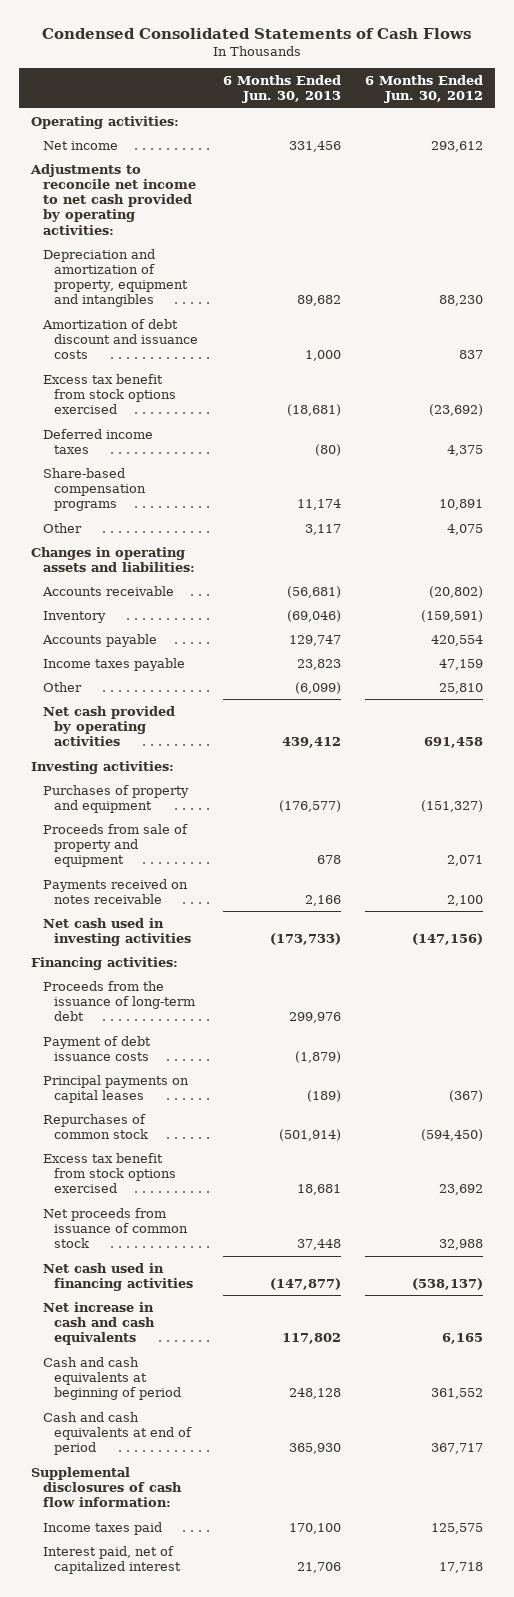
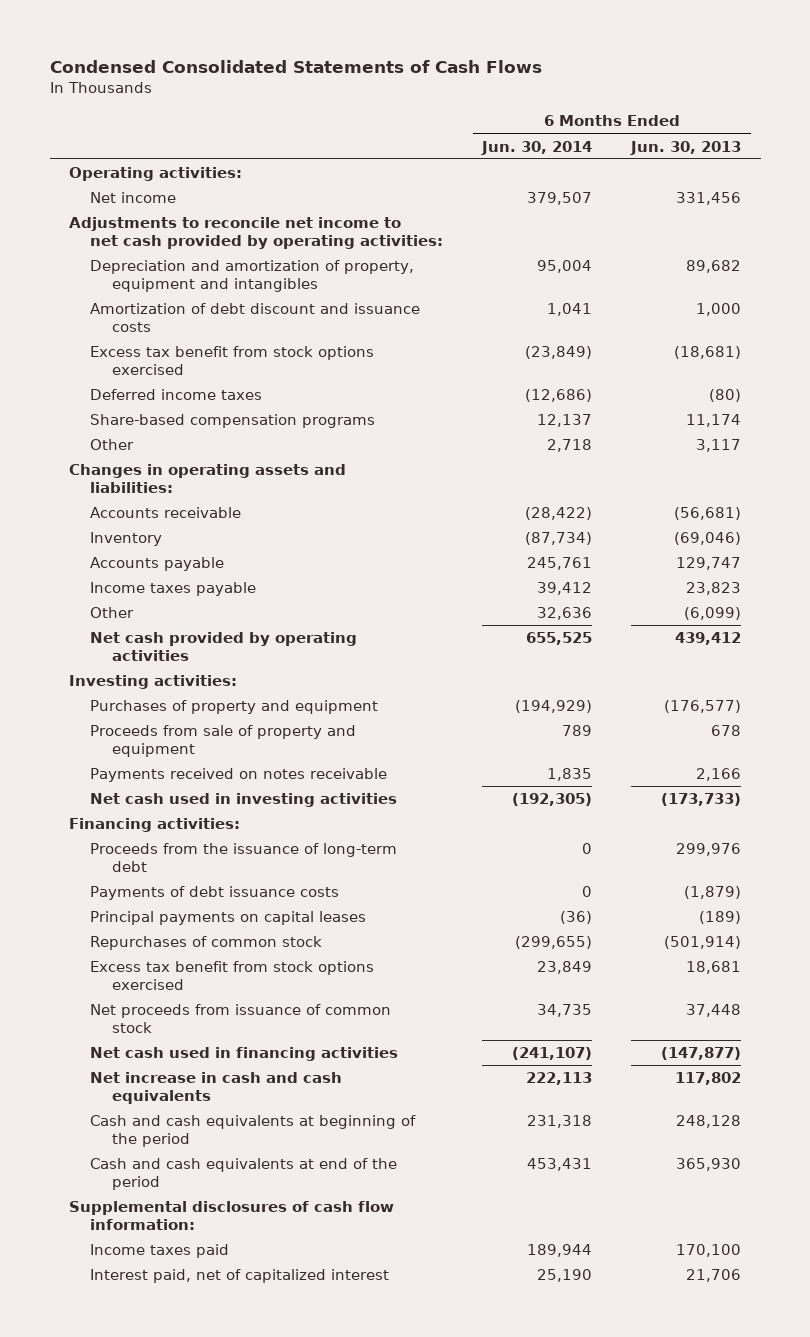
[365,75,484,104] 6 Months Ended Jun. 30, 2012 -> none
none -> [481,140,593,155] Jun. 30, 2014
[42,1035,151,1061] Payment of debt issuance costs -> [90,886,340,901] Payments of debt issuance costs
[42,1356,182,1401] Cash and cash equivalents at beginning of period -> [90,1115,417,1147] Cash and cash equivalents at beginning of the period
[42,1411,193,1456] Cash and cash equivalents at end of period -> [90,1158,398,1190] Cash and cash equivalents at end of the period

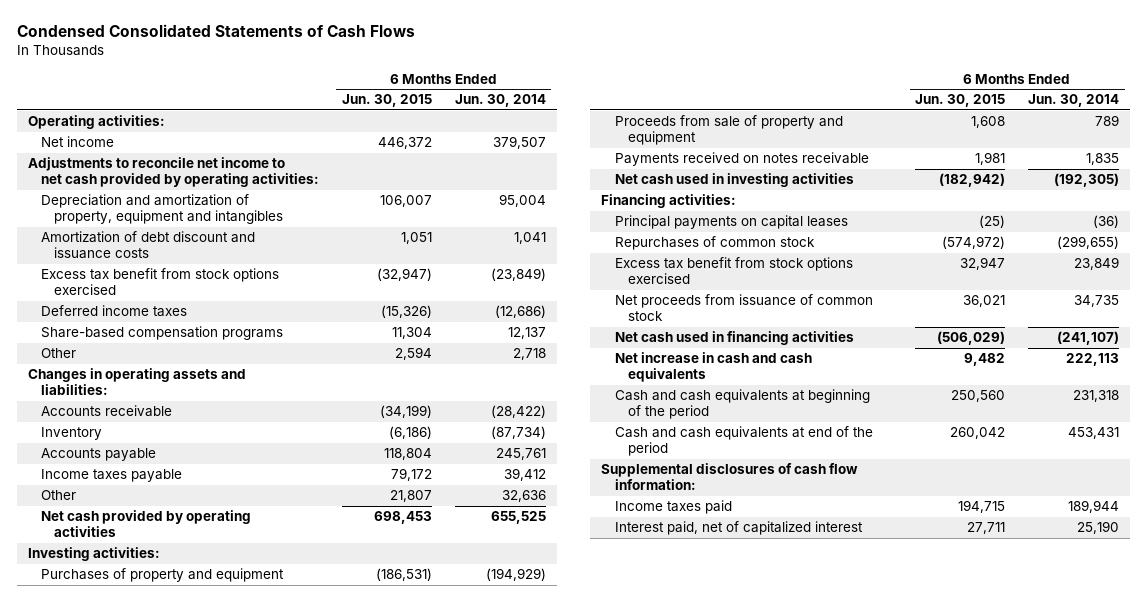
[630,140,742,155] Jun. 30, 2013 -> none
none -> [341,94,432,108] Jun. 30, 2015
[90,843,398,872] Proceeds from the issuance of long-term debt -> none
[90,886,340,901] Payments of debt issuance costs -> none

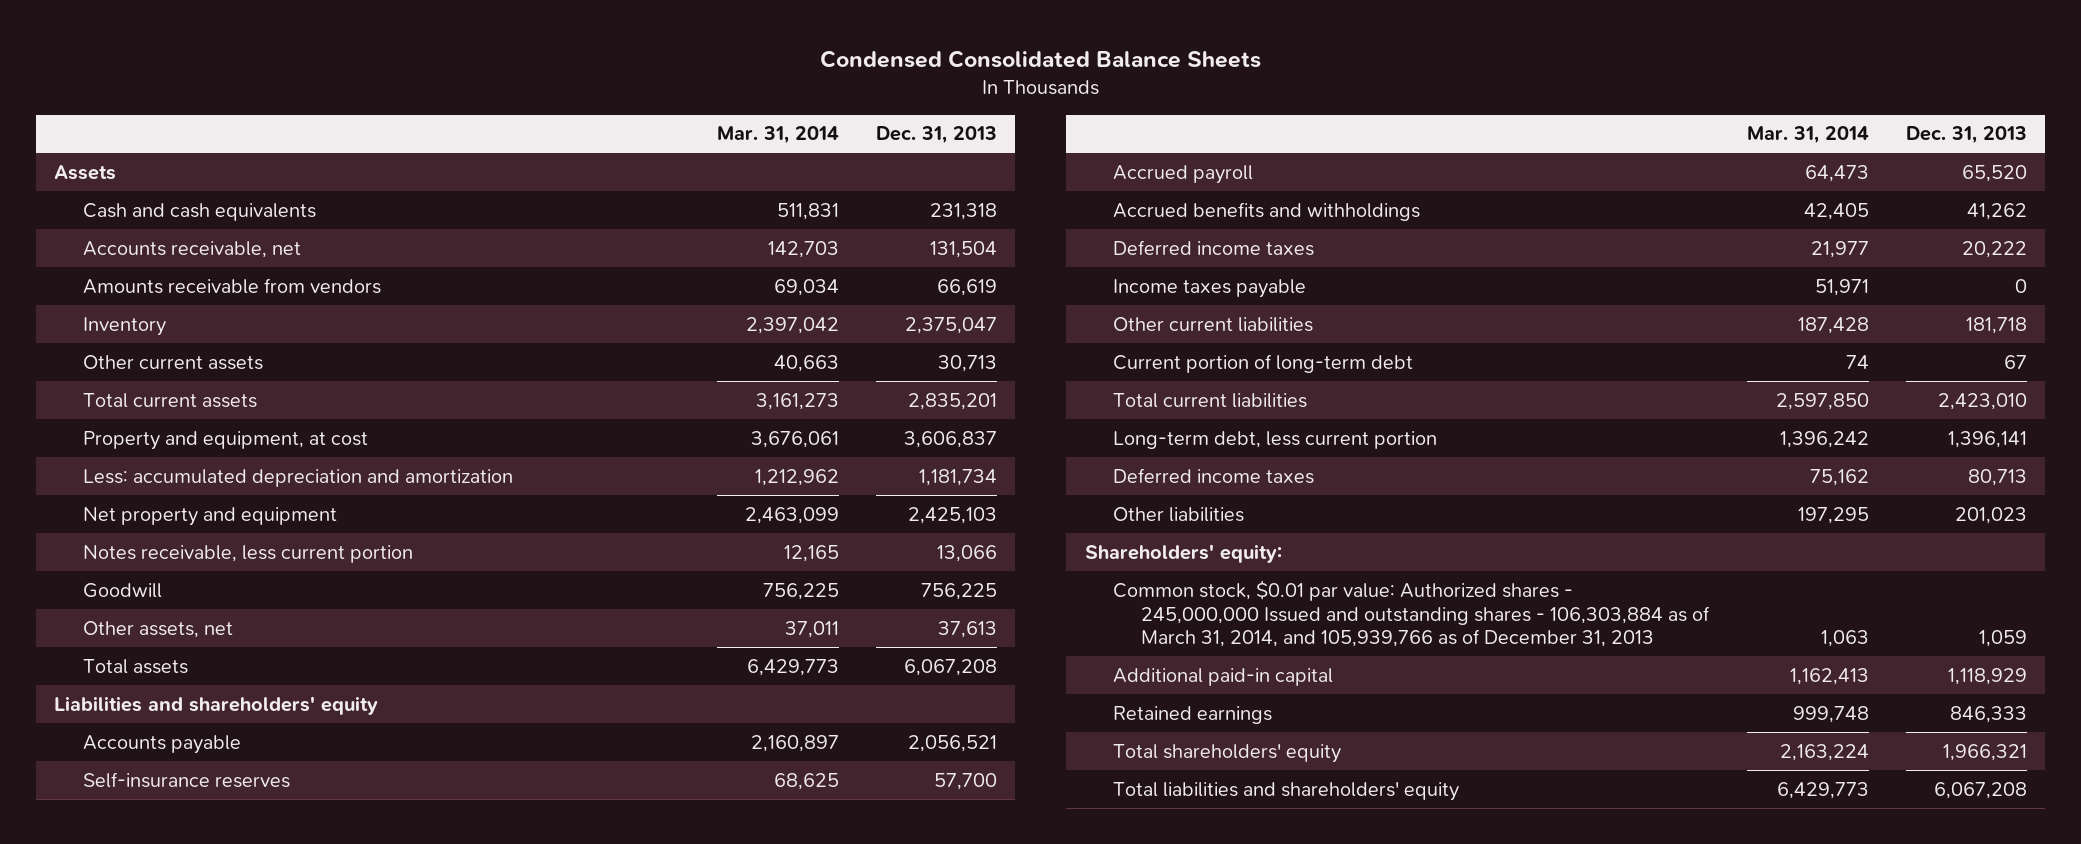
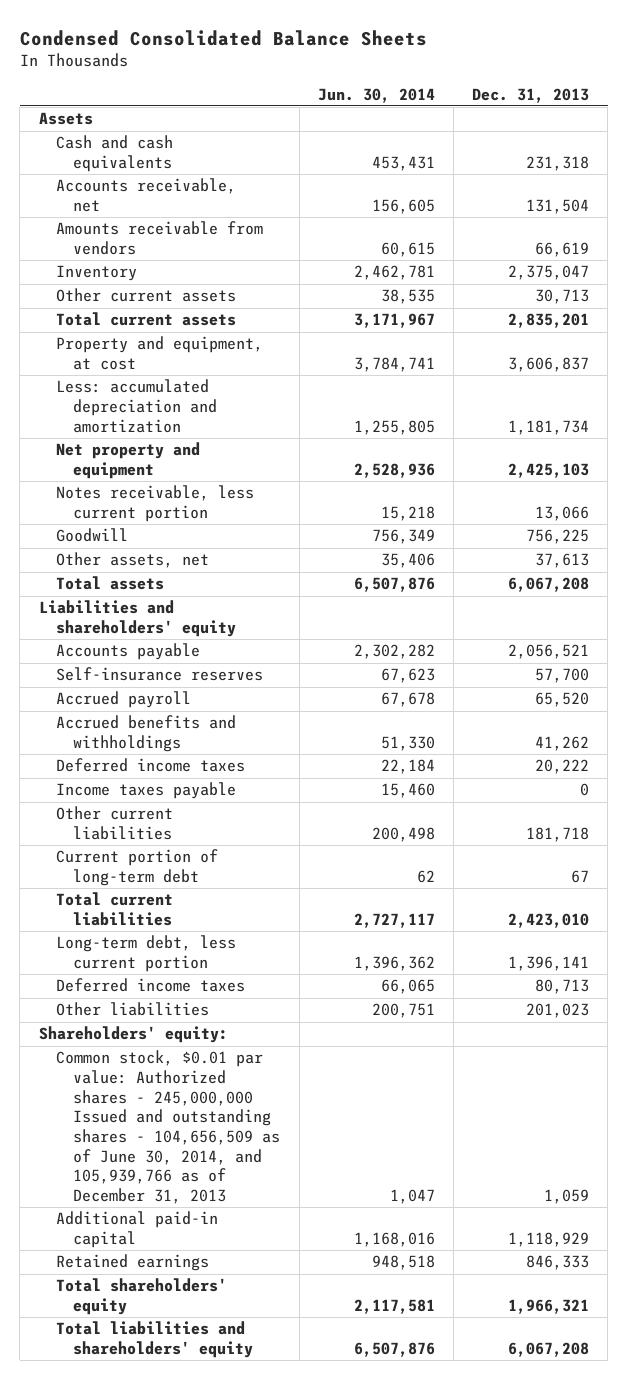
[716,126,839,145] Mar. 31, 2014 -> none
none -> [317,87,435,103] Jun. 30, 2014
[1112,579,1711,648] Common stock, $0.01 par value: Authorized shares - 245,000,000 Issued and outstanding shares - 106,303,884 as of March 31, 2014, and 105,939,766 as of December 31, 2013 -> [55,1050,281,1204] Common stock, $0.01 par value: Authorized shares - 245,000,000 Issued and outstanding shares - 104,656,509 as of June 30, 2014, and 105,939,766 as of December 31, 2013

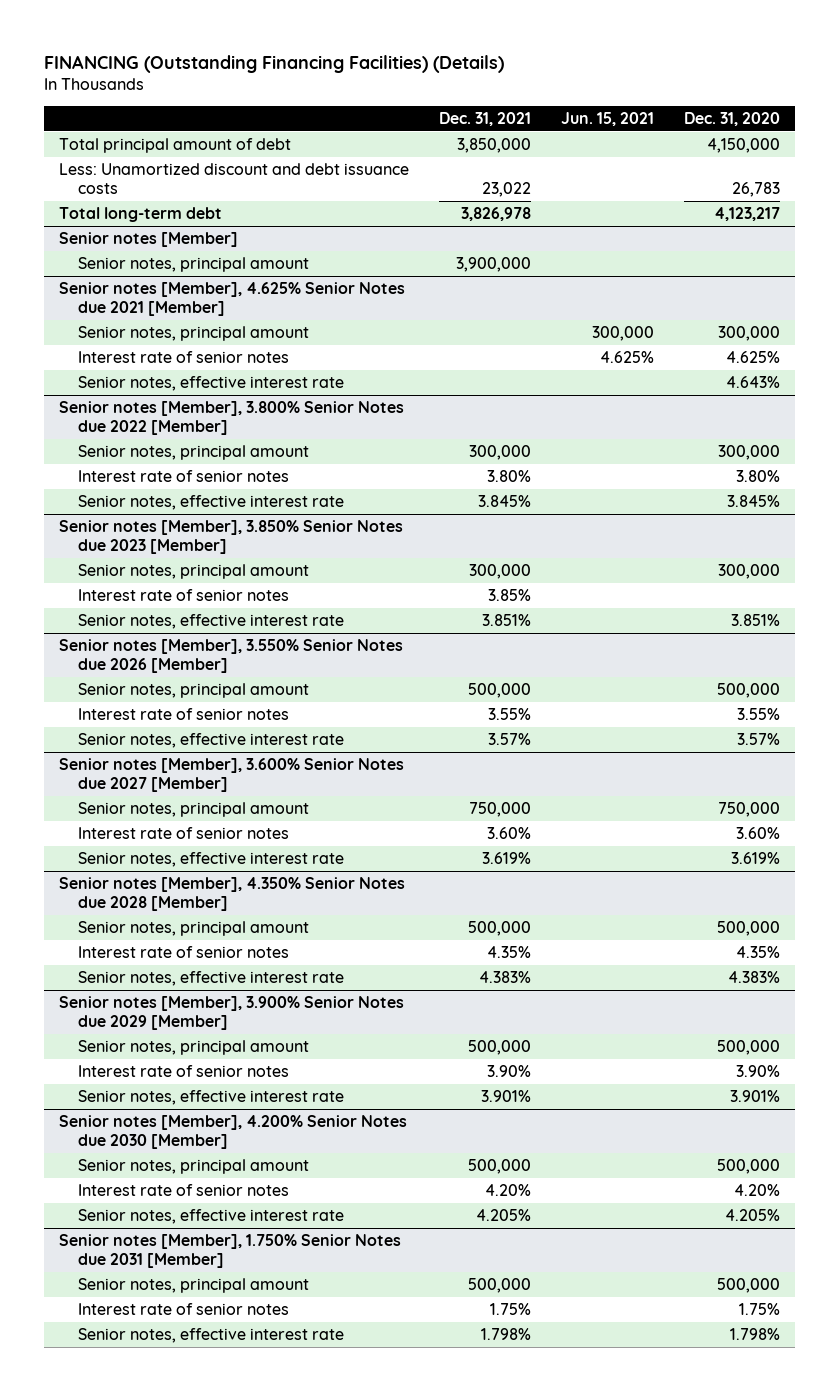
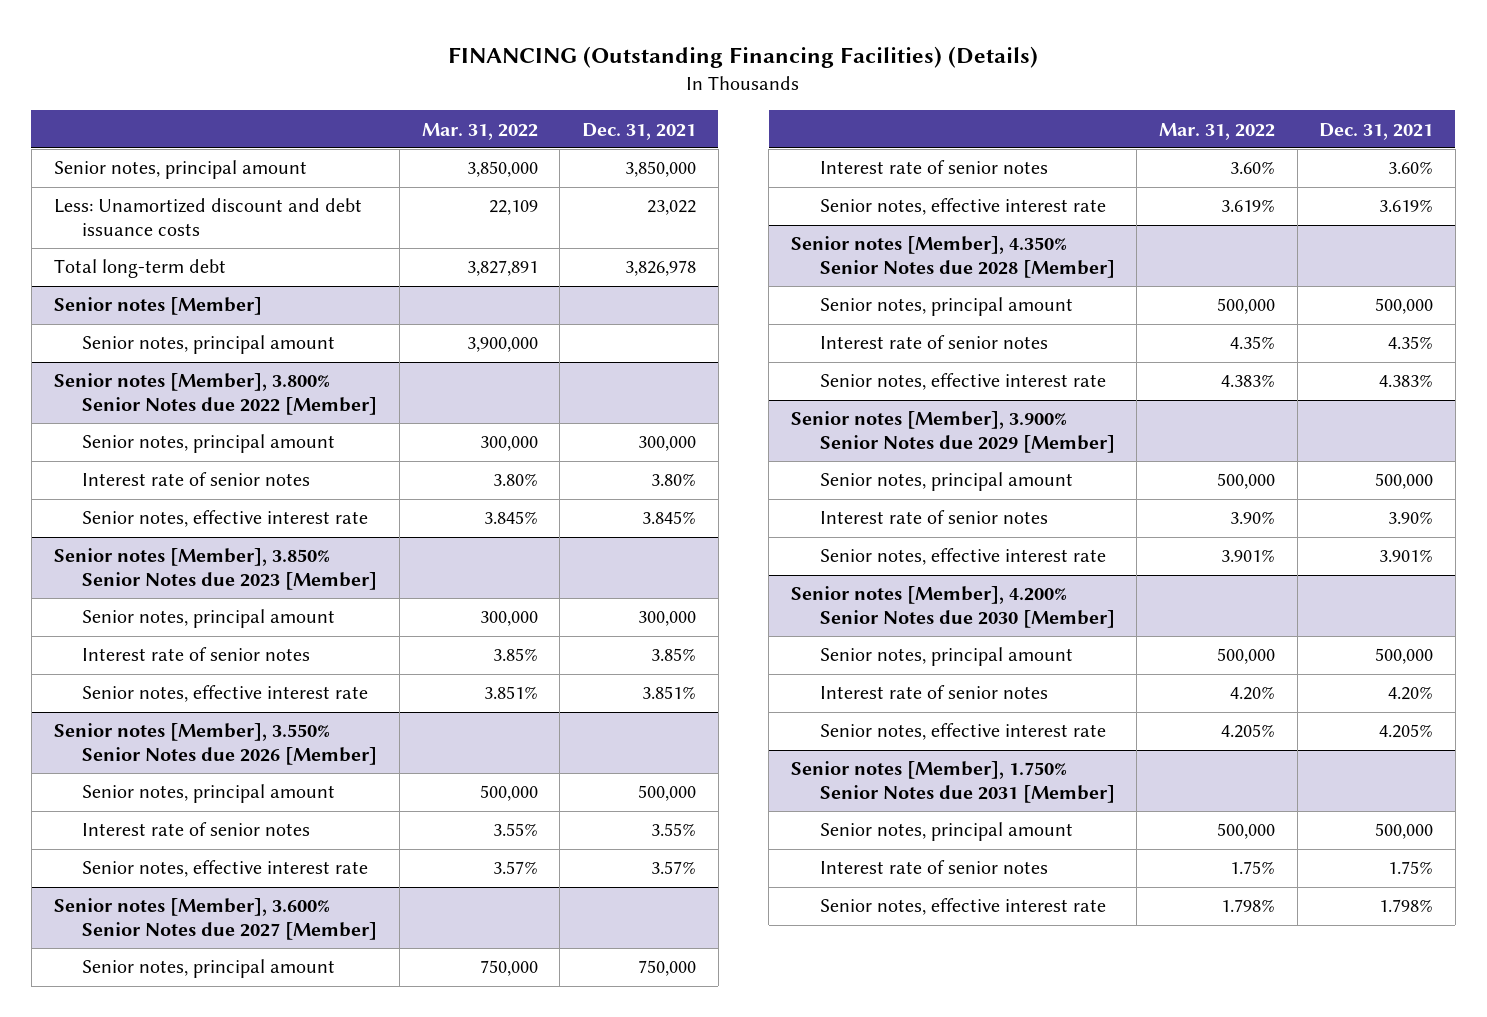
[560,111,654,126] Jun. 15, 2021 -> none
[683,111,780,126] Dec. 31, 2020 -> none
none -> [421,122,538,140] Mar. 31, 2022
[59,137,292,153] Total principal amount of debt -> [53,160,307,180] Senior notes, principal amount
[78,256,310,272] Senior notes, principal amount -> none
[59,281,406,317] Senior notes [Member], 4.625% Senior Notes due 2021 [Member] -> none
[78,350,290,363] Interest rate of senior notes -> none
[78,375,345,391] Senior notes, effective interest rate -> none

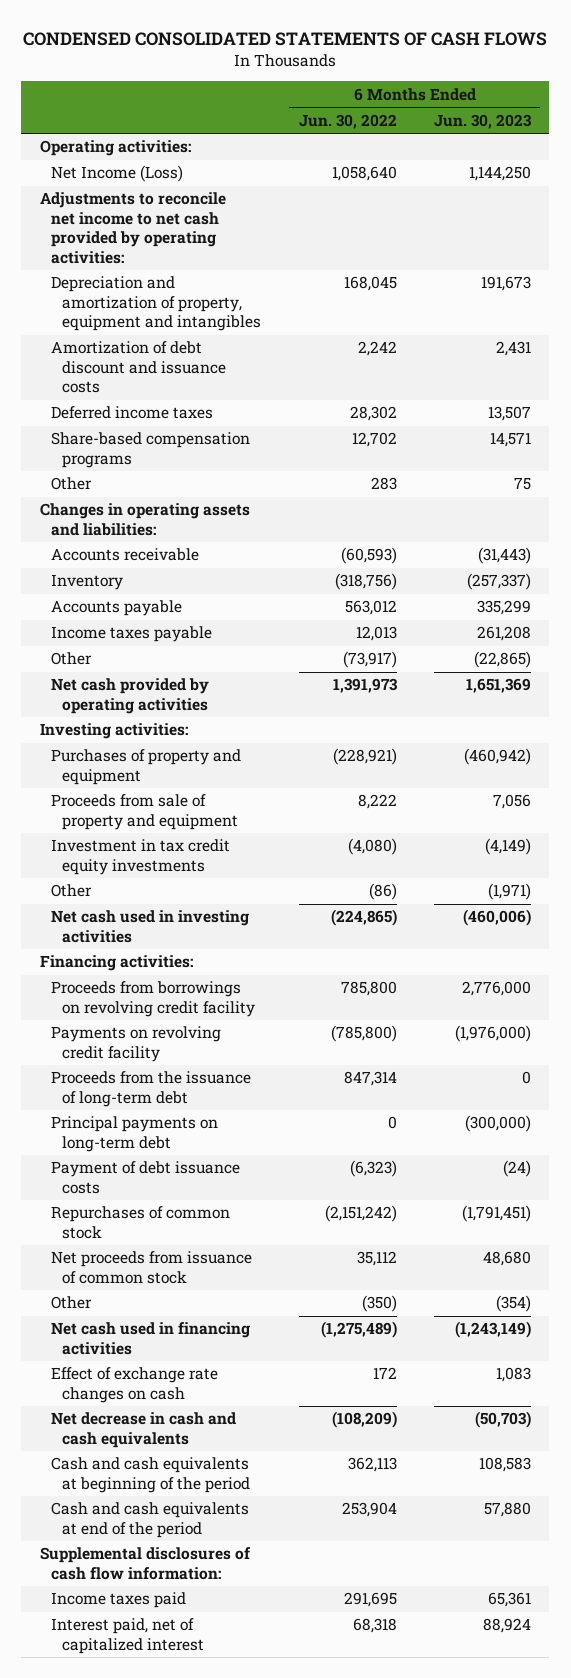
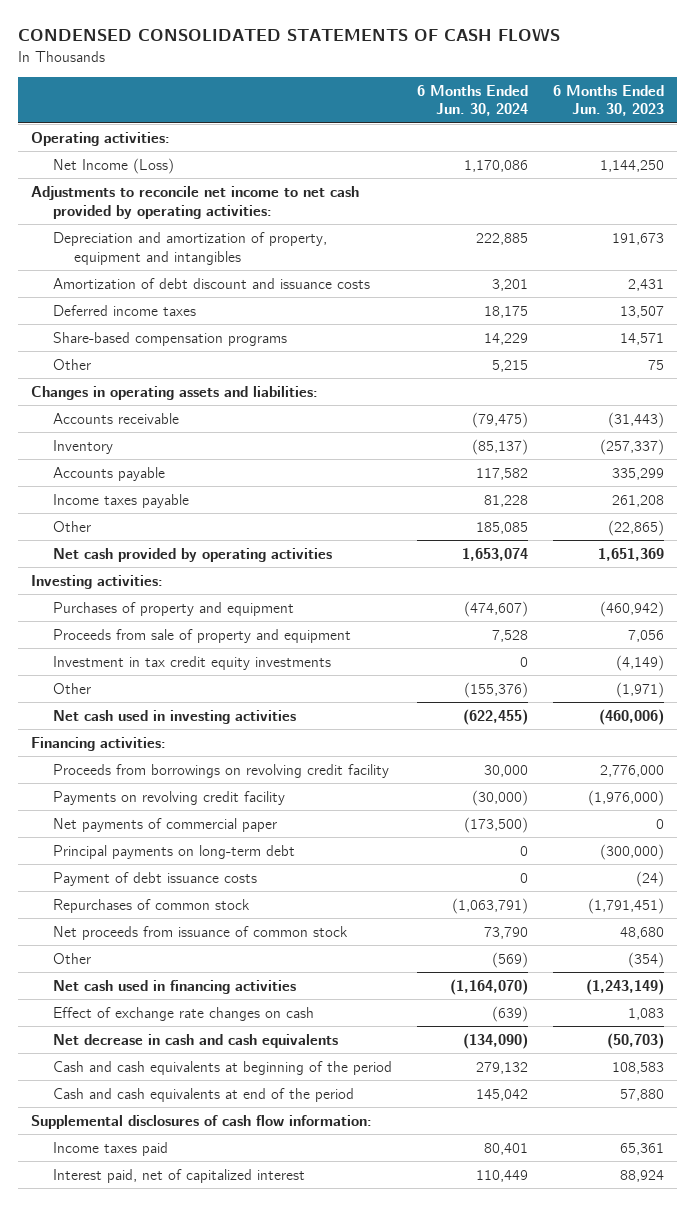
[298,113,397,129] Jun. 30, 2022 -> none
none -> [416,84,528,117] 6 Months Ended Jun. 30, 2024
[51,1071,252,1107] Proceeds from the issuance of long-term debt -> none
none -> [52,817,277,832] Net payments of commercial paper

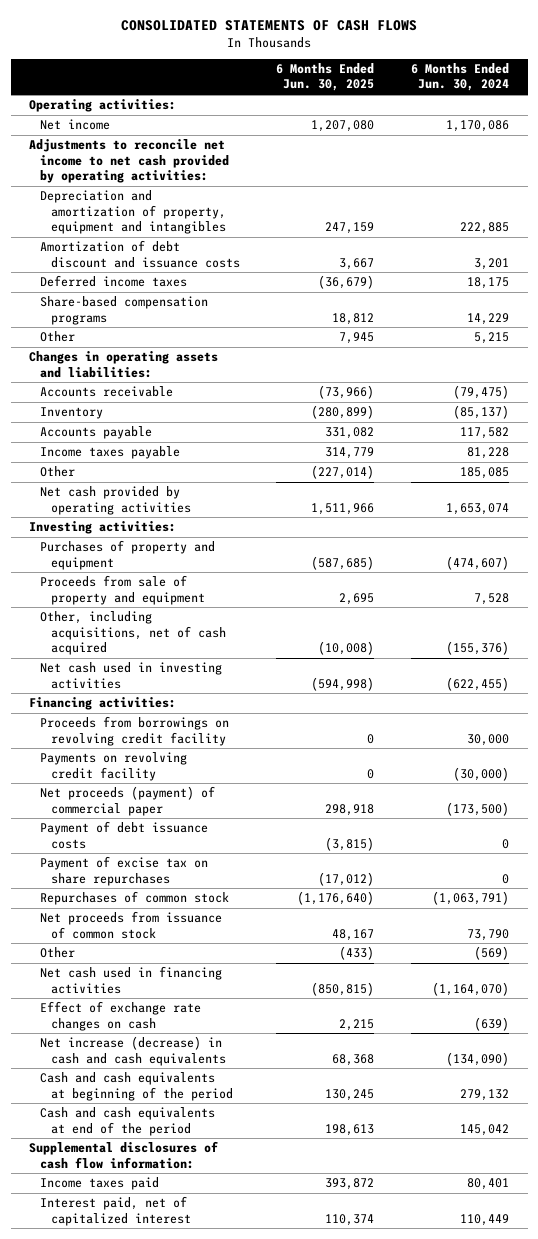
[18,28,561,42] CONDENSED CONSOLIDATED STATEMENTS OF CASH FLOWS -> [121,20,418,32] CONSOLIDATED STATEMENTS OF CASH FLOWS
[553,84,665,117] 6 Months Ended Jun. 30, 2023 -> none
none -> [276,63,375,92] 6 Months Ended Jun. 30, 2025
[52,157,174,174] Net Income (Loss) -> [40,119,111,131] Net income
[52,655,331,670] Investment in tax credit equity investments -> none
[52,682,91,694] Other -> [40,611,226,656] Other, including acquisitions, net of cash acquired
[52,844,295,859] Principal payments on long-term debt -> none
[52,817,277,832] Net payments of commercial paper -> [40,786,216,816] Net proceeds (payment) of commercial paper
none -> [40,856,209,886] Payment of excise tax on share repurchases
[52,1033,338,1048] Net decrease in cash and cash equivalents -> [40,1036,226,1066] Net increase (decrease) in cash and cash equivalents

